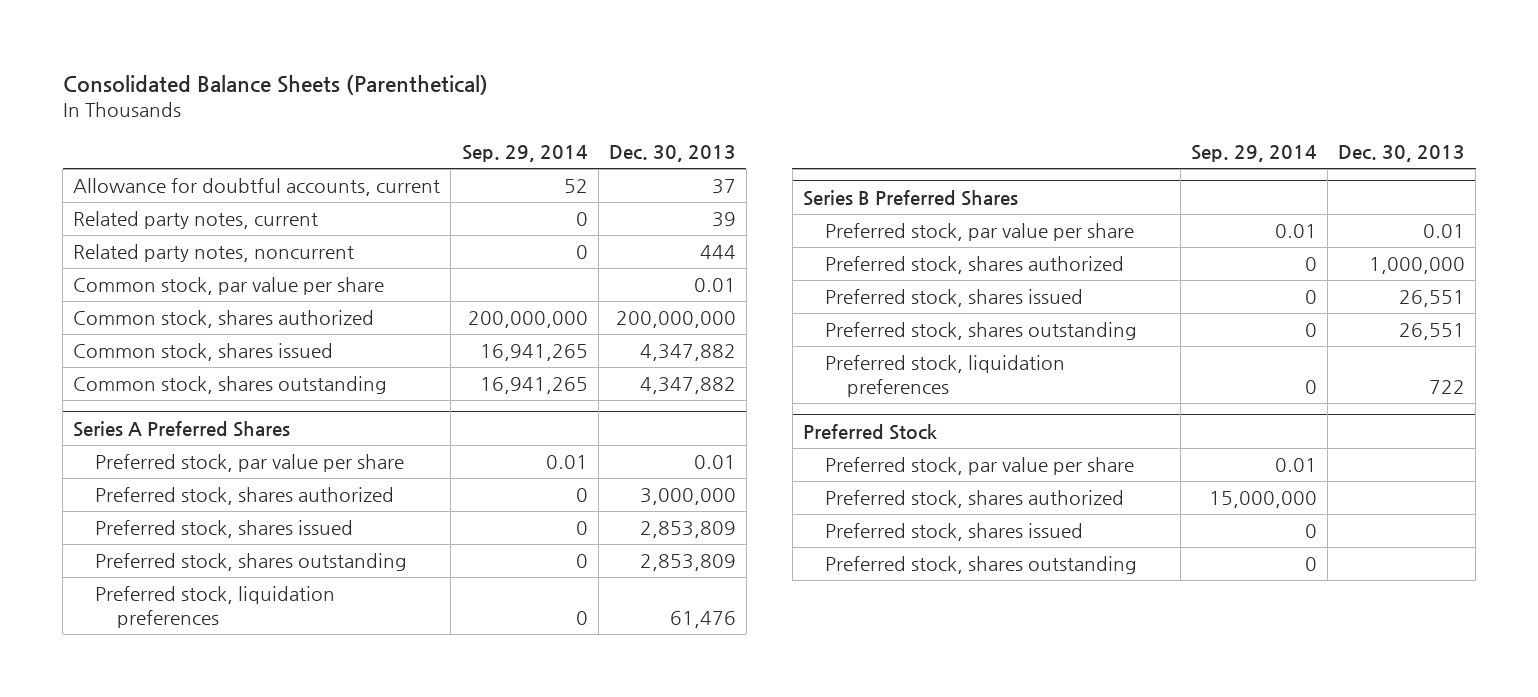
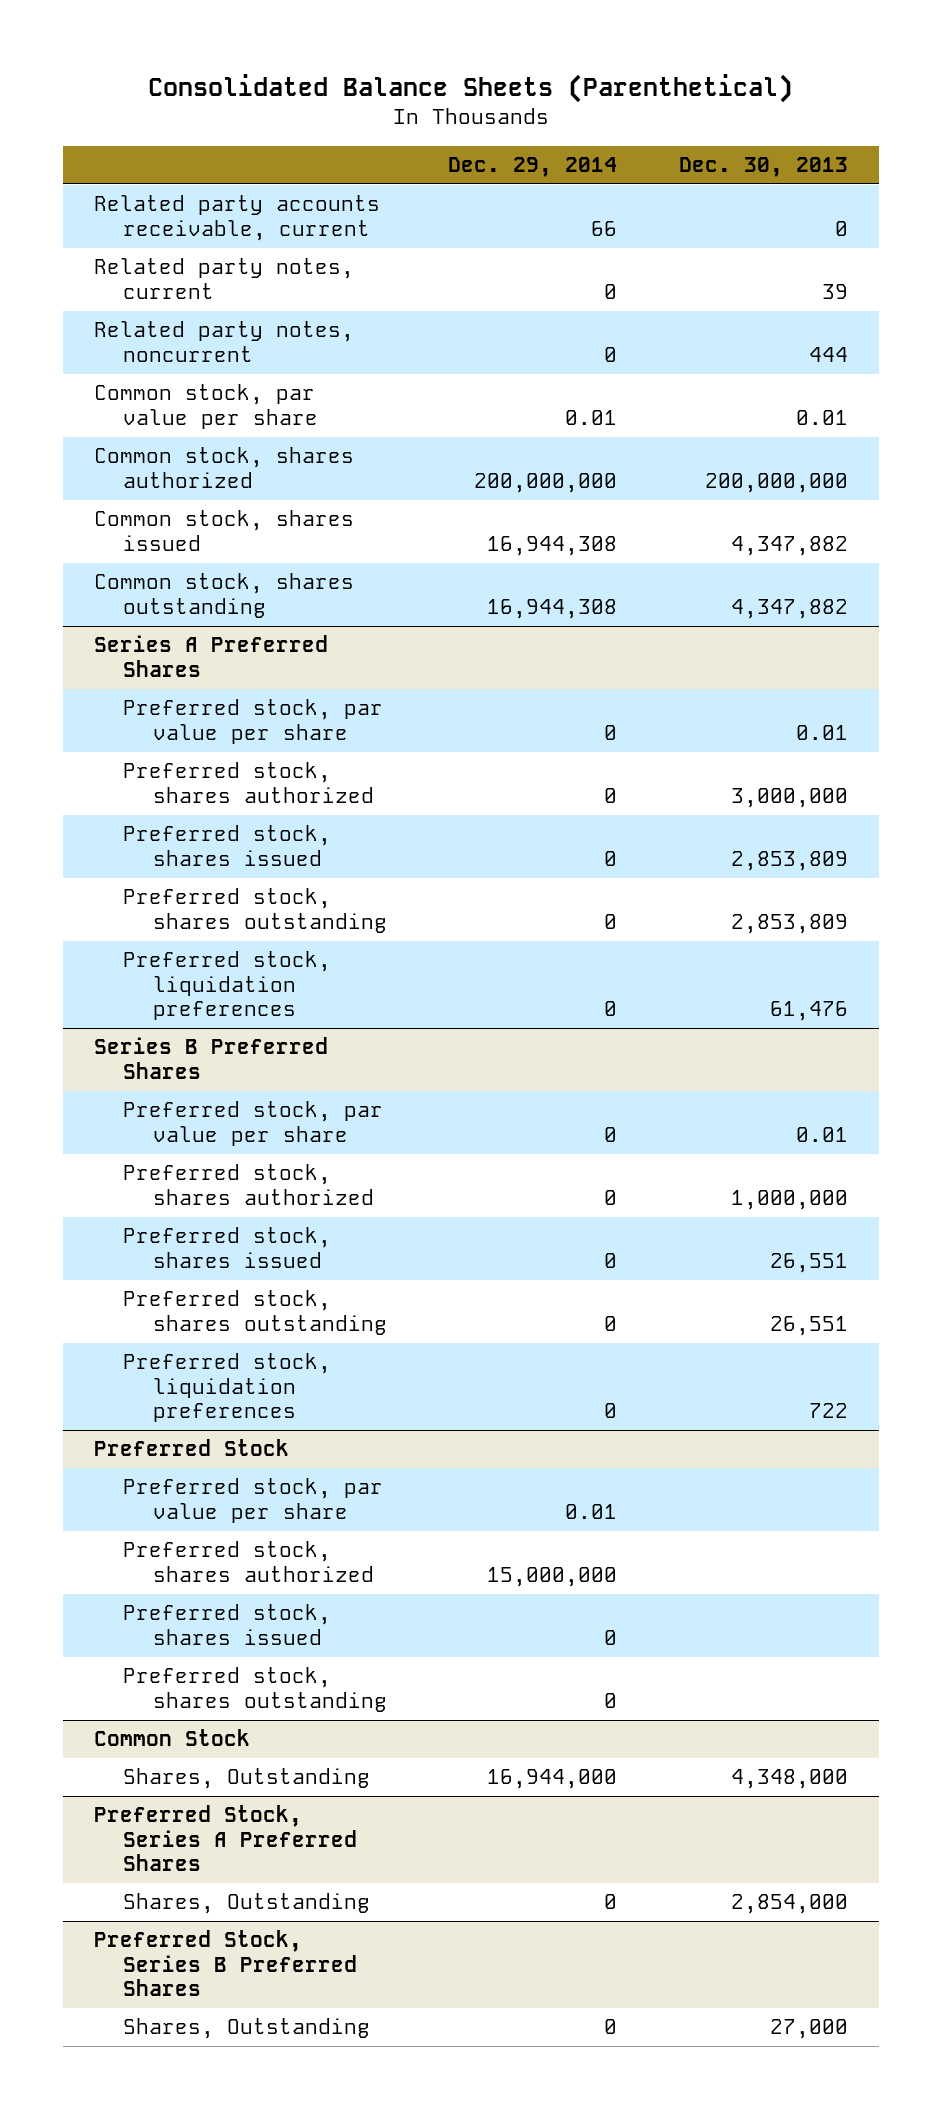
[461,144,588,162] Sep. 29, 2014 -> none
none -> [448,157,618,178] Dec. 29, 2014
[73,178,441,197] Allowance for doubtful accounts, current -> none
none -> [93,195,380,241] Related party accounts receivable, current
none -> [93,1729,250,1747] Common Stock
none -> [123,1768,371,1790] Shares, Outstanding
none -> [93,1805,358,1872] Preferred Stock, Series A Preferred Shares
none -> [123,1893,371,1915] Shares, Outstanding
none -> [93,1930,358,1997] Preferred Stock, Series B Preferred Shares
none -> [123,2018,371,2040] Shares, Outstanding

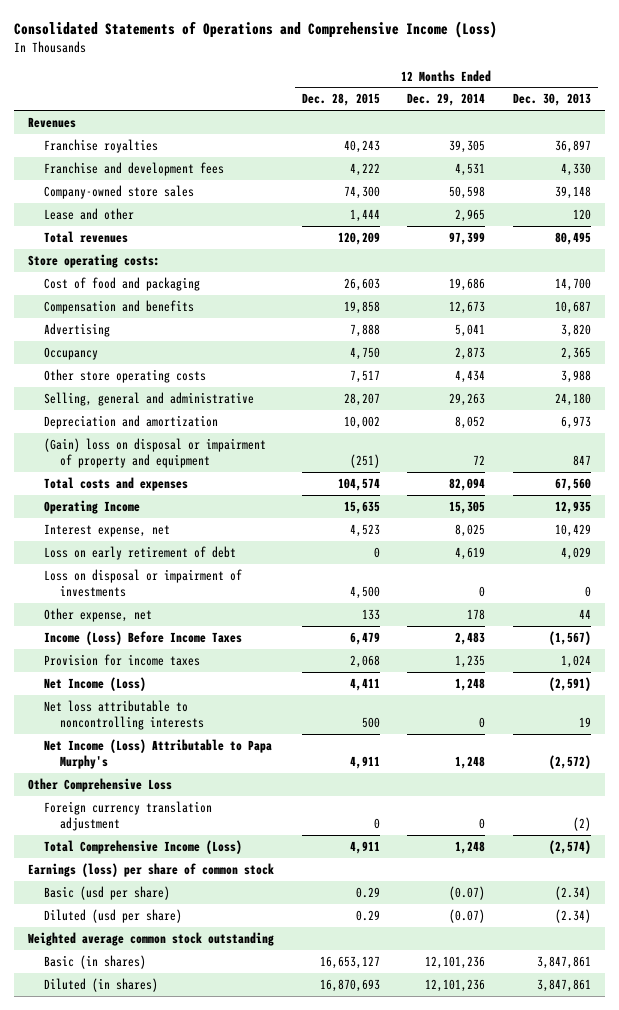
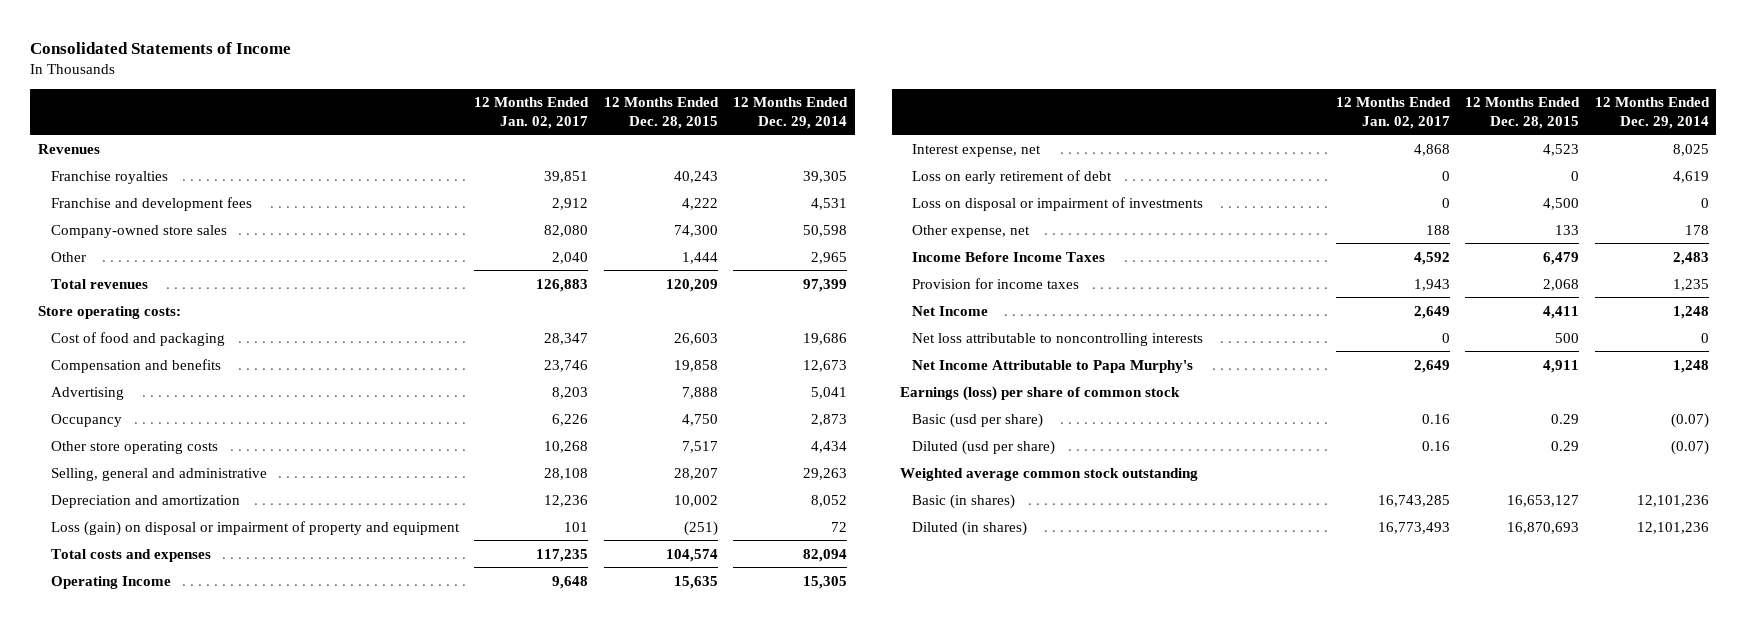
[14,21,498,39] Consolidated Statements of Operations and Comprehensive Income (Loss) -> [30,41,292,54] Consolidated Statements of Income
[513,93,592,107] Dec. 30, 2013 -> none
none -> [474,97,590,129] 12 Months Ended Jan. 02, 2017
[44,207,135,220] Lease and other -> [50,251,86,262] Other
[44,437,267,469] (Gain) loss on disposal or impairment of property and equipment -> [50,520,460,536] Loss (gain) on disposal or impairment of property and equipment
[44,630,243,645] Income (Loss) Before Income Taxes -> [912,251,1106,262] Income Before Income Taxes
[44,676,147,691] Net Income (Loss) -> [912,305,989,316] Net Income
[28,777,173,792] Other Comprehensive Loss -> none
[44,800,213,832] Foreign currency translation adjustment -> none
[44,839,243,854] Total Comprehensive Income (Loss) -> none
[44,738,273,770] Net Income (Loss) Attributable to Papa Murphy's -> [912,359,1194,373] Net Income Attributable to Papa Murphy's

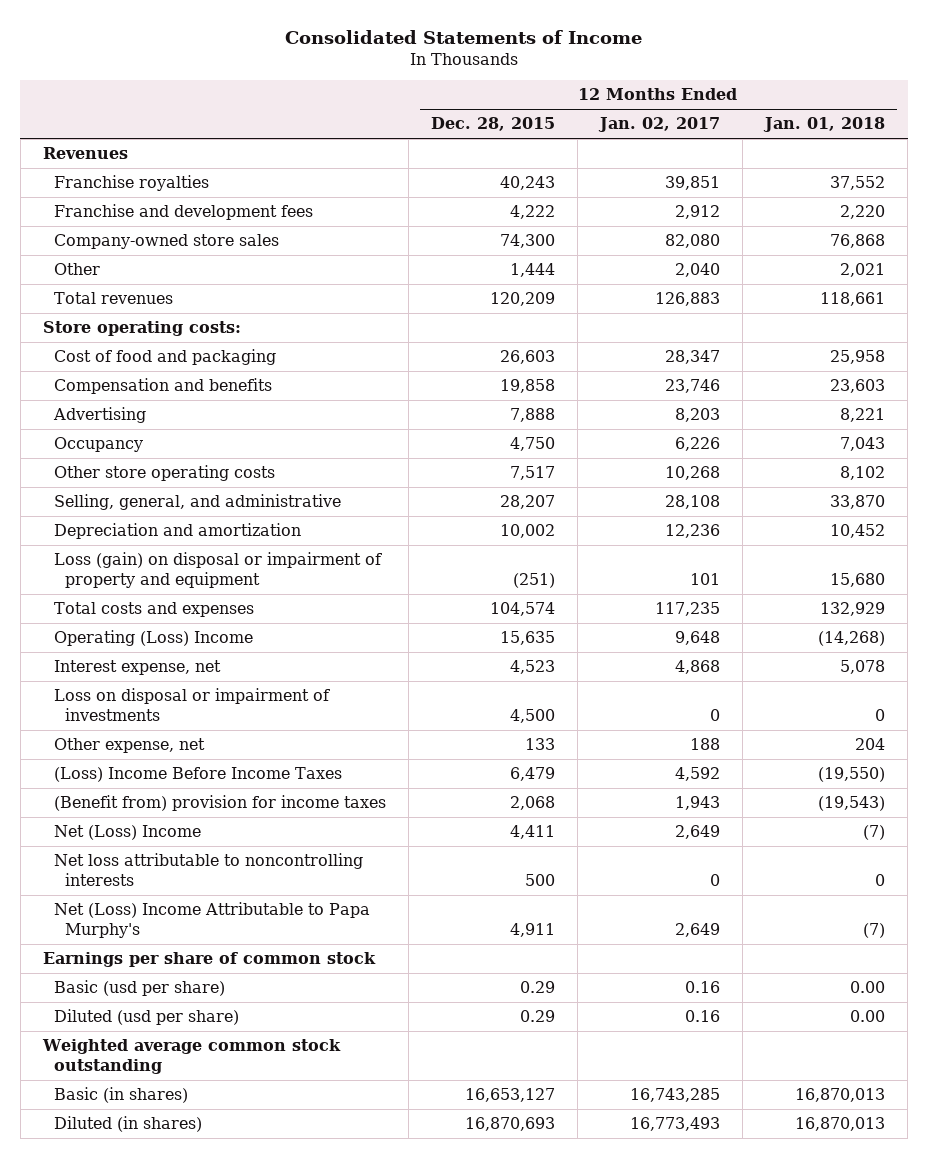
[733,97,849,129] 12 Months Ended Dec. 29, 2014 -> none
none -> [763,117,886,133] Jan. 01, 2018
[50,467,267,481] Selling, general and administrative -> [53,494,341,511] Selling, general, and administrative
[50,575,171,589] Operating Income -> [53,630,253,647] Operating (Loss) Income
[912,169,1113,184] Loss on early retirement of debt -> none
[912,251,1106,262] Income Before Income Taxes -> [53,767,342,783] (Loss) Income Before Income Taxes
[912,277,1080,289] Provision for income taxes -> [53,795,386,812] (Benefit from) provision for income taxes
[912,305,989,316] Net Income -> [53,825,201,841] Net (Loss) Income
[912,359,1194,373] Net Income Attributable to Papa Murphy's -> [53,902,370,938] Net (Loss) Income Attributable to Papa Murphy's
[899,385,1180,401] Earnings (loss) per share of common stock -> [42,952,376,968] Earnings per share of common stock

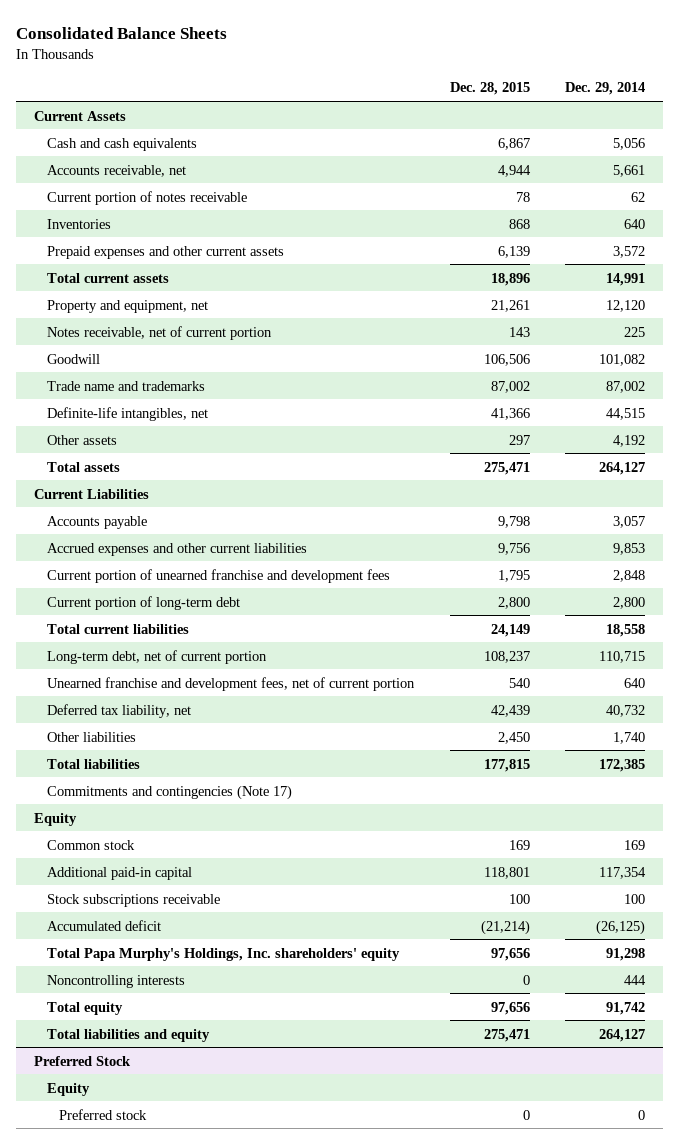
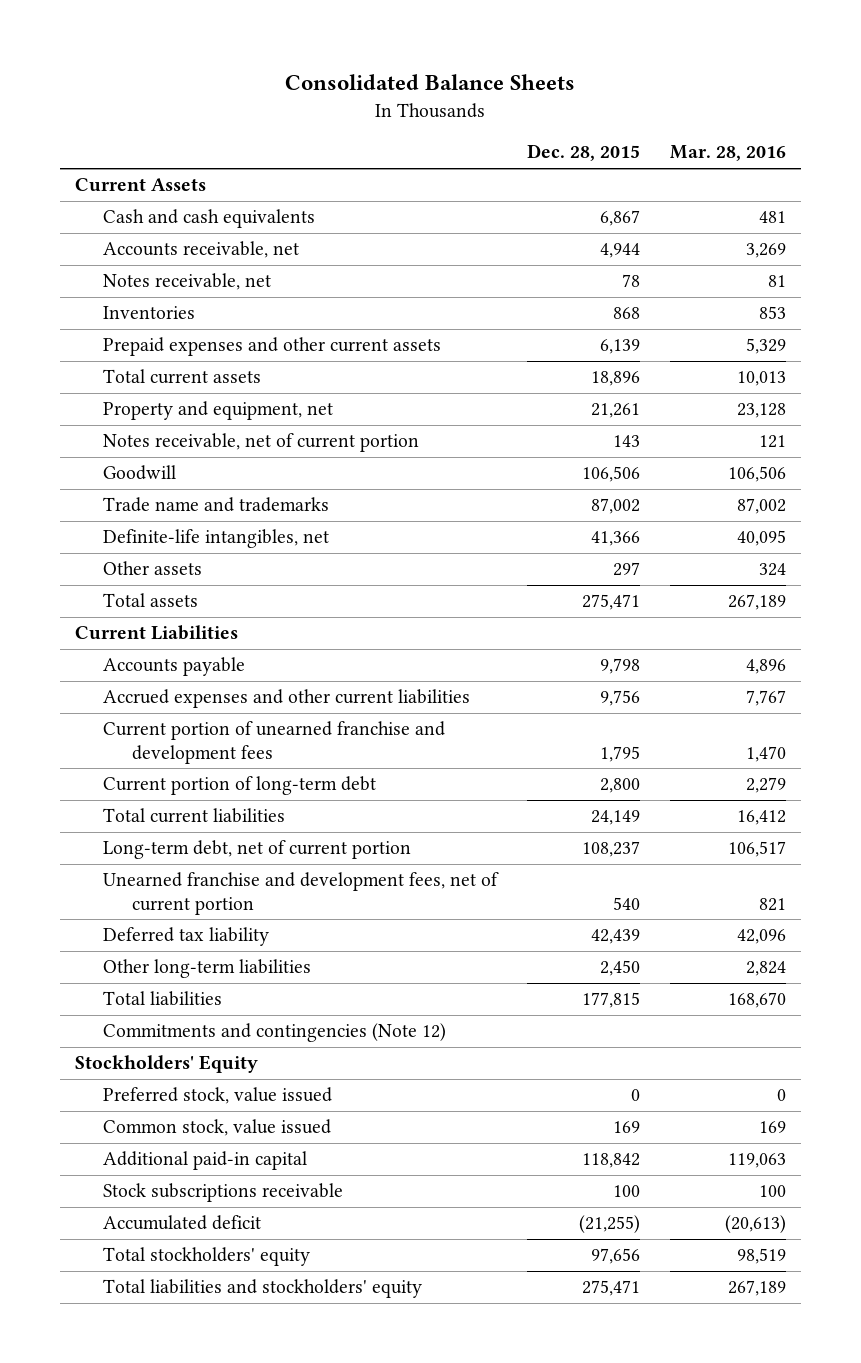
[565,82,646,96] Dec. 29, 2014 -> none
none -> [669,145,786,162] Mar. 28, 2016
[46,190,247,205] Current portion of notes receivable -> [103,273,272,291] Notes receivable, net
[46,703,191,718] Deferred tax liability, net -> [103,927,270,947] Deferred tax liability
[46,731,136,742] Other liabilities -> [103,959,312,979] Other long-term liabilities
[46,784,292,800] Commitments and contingencies (Note 17) -> [103,1023,447,1043] Commitments and contingencies (Note 12)
[34,812,78,826] Equity -> [74,1055,258,1074] Stockholders' Equity
none -> [103,1087,333,1105] Preferred stock, value issued
[46,839,135,850] Common stock -> [103,1119,332,1137] Common stock, value issued
[483,866,530,879] 118,801 -> [582,1153,641,1169] 118,842
[46,947,400,961] Total Papa Murphy's Holdings, Inc. shareholders' equity -> none
[46,974,185,988] Noncontrolling interests -> none
[34,1055,132,1066] Preferred Stock -> none
[46,1082,90,1096] Equity -> none
[59,1108,148,1120] Preferred stock -> none
[480,919,530,935] (21,214) -> [579,1215,641,1234] (21,255)
[46,1001,123,1015] Total equity -> [103,1247,311,1267] Total stockholders' equity
[46,1028,210,1042] Total liabilities and equity -> [103,1279,423,1299] Total liabilities and stockholders' equity

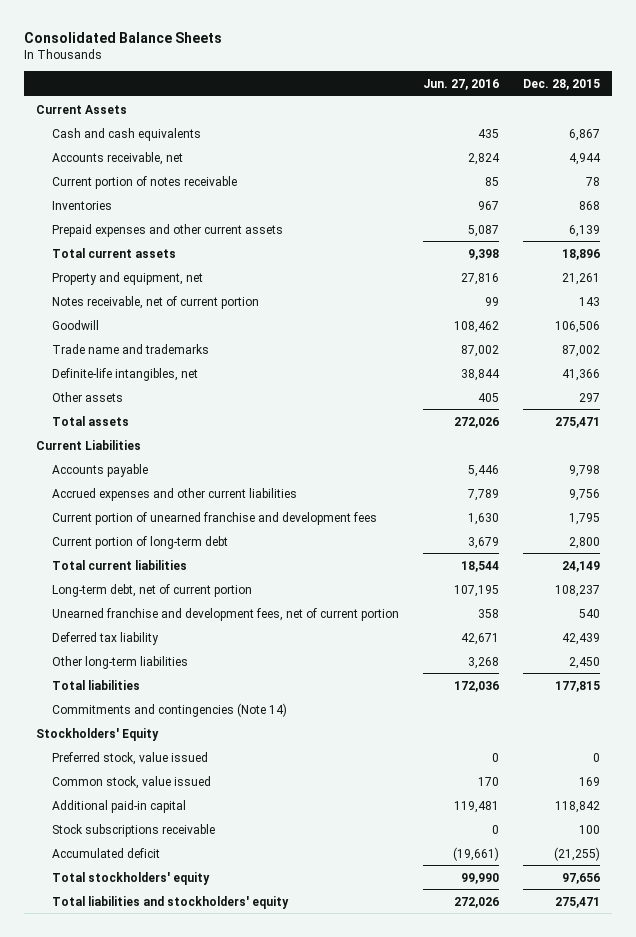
[669,145,786,162] Mar. 28, 2016 -> none
none -> [423,78,500,90] Jun. 27, 2016
[103,273,272,291] Notes receivable, net -> [51,175,237,189] Current portion of notes receivable
[103,1023,447,1043] Commitments and contingencies (Note 12) -> [51,702,287,717] Commitments and contingencies (Note 14)

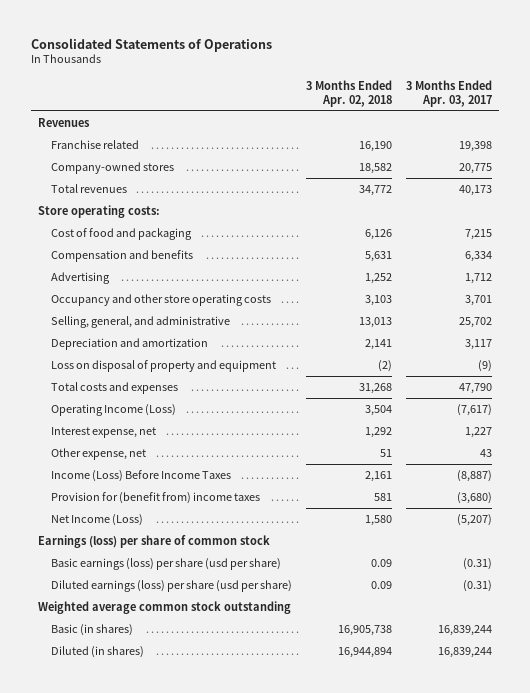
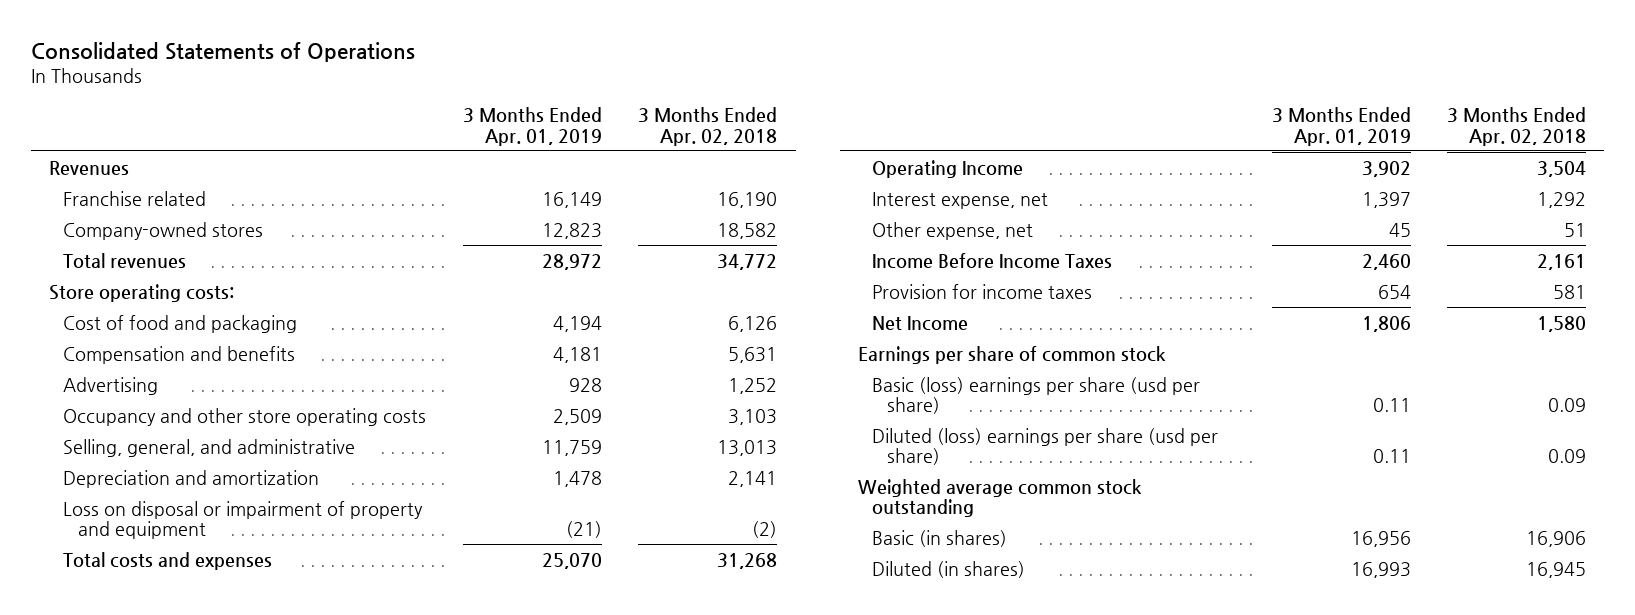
[405,79,492,107] 3 Months Ended Apr. 03, 2017 -> none
none -> [462,107,602,146] 3 Months Ended Apr. 01, 2019
[51,360,277,373] Loss on disposal of property and equipment -> [63,500,424,539] Loss on disposal or impairment of property and equipment
[51,404,177,417] Operating Income (Loss) -> [872,159,1024,178] Operating Income
[51,470,232,483] Income (Loss) Before Income Taxes -> [872,252,1113,269] Income Before Income Taxes
[51,492,261,505] Provision for (benefit from) income taxes -> [872,283,1093,299] Provision for income taxes
[51,514,144,527] Net Income (Loss) -> [872,315,969,331] Net Income
[38,535,271,549] Earnings (loss) per share of common stock -> [857,345,1166,364] Earnings per share of common stock
[51,558,282,571] Basic earnings (loss) per share (usd per share) -> [872,376,1201,414] Basic (loss) earnings per share (usd per share)
[51,580,293,593] Diluted earnings (loss) per share (usd per share) -> [872,427,1219,465] Diluted (loss) earnings per share (usd per share)
[338,625,393,637] 16,905,738 -> [1526,530,1587,547] 16,906
[338,647,393,659] 16,944,894 -> [1526,561,1587,578] 16,945

